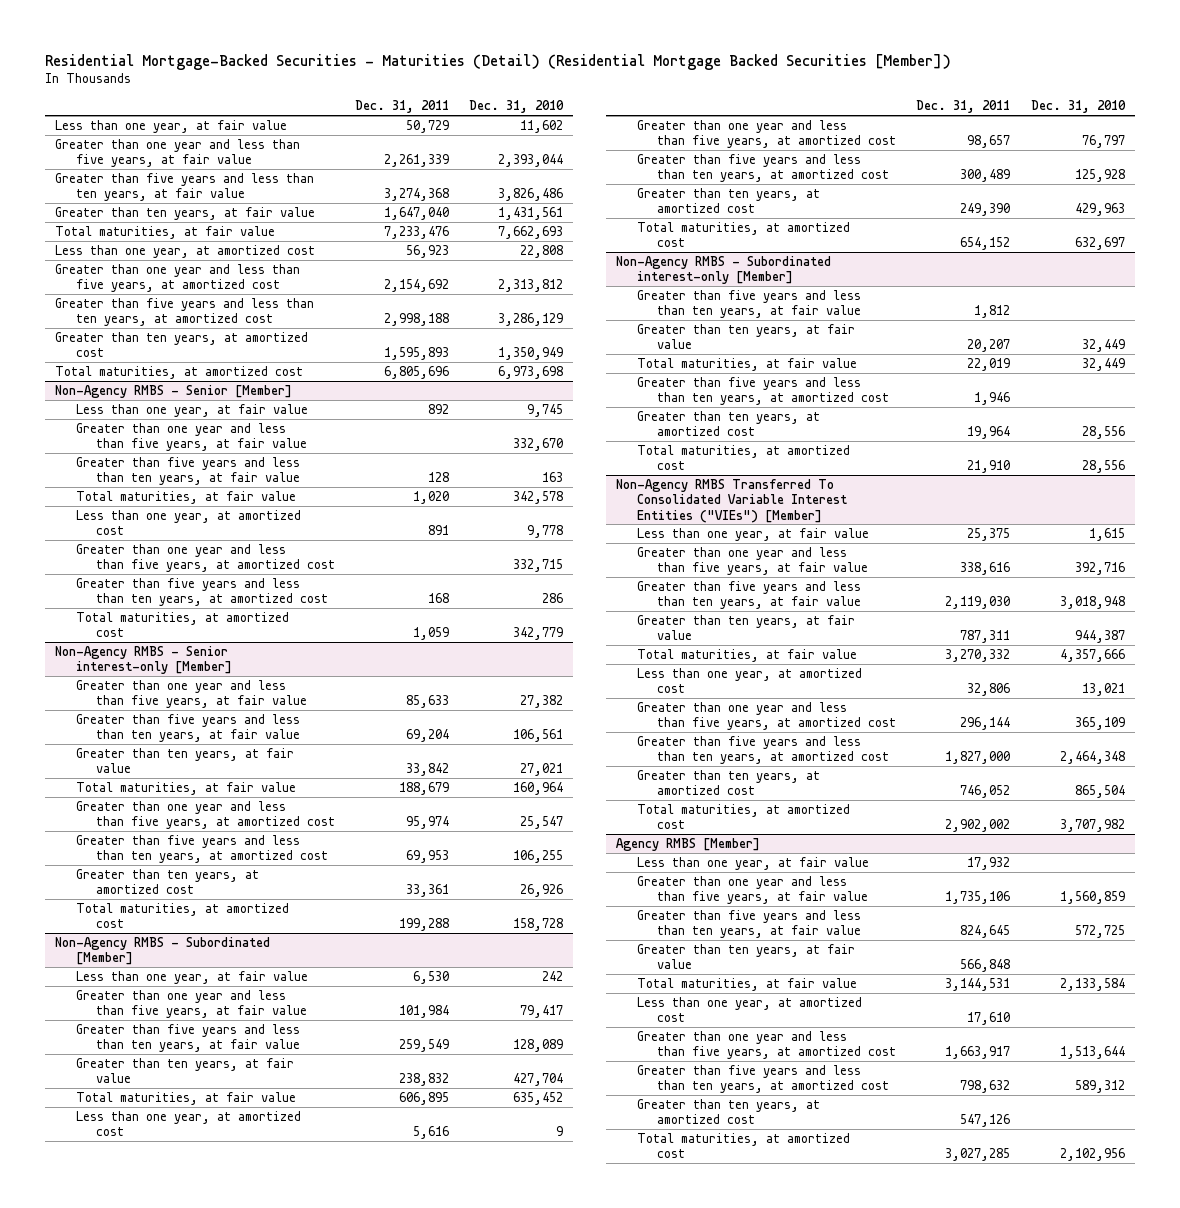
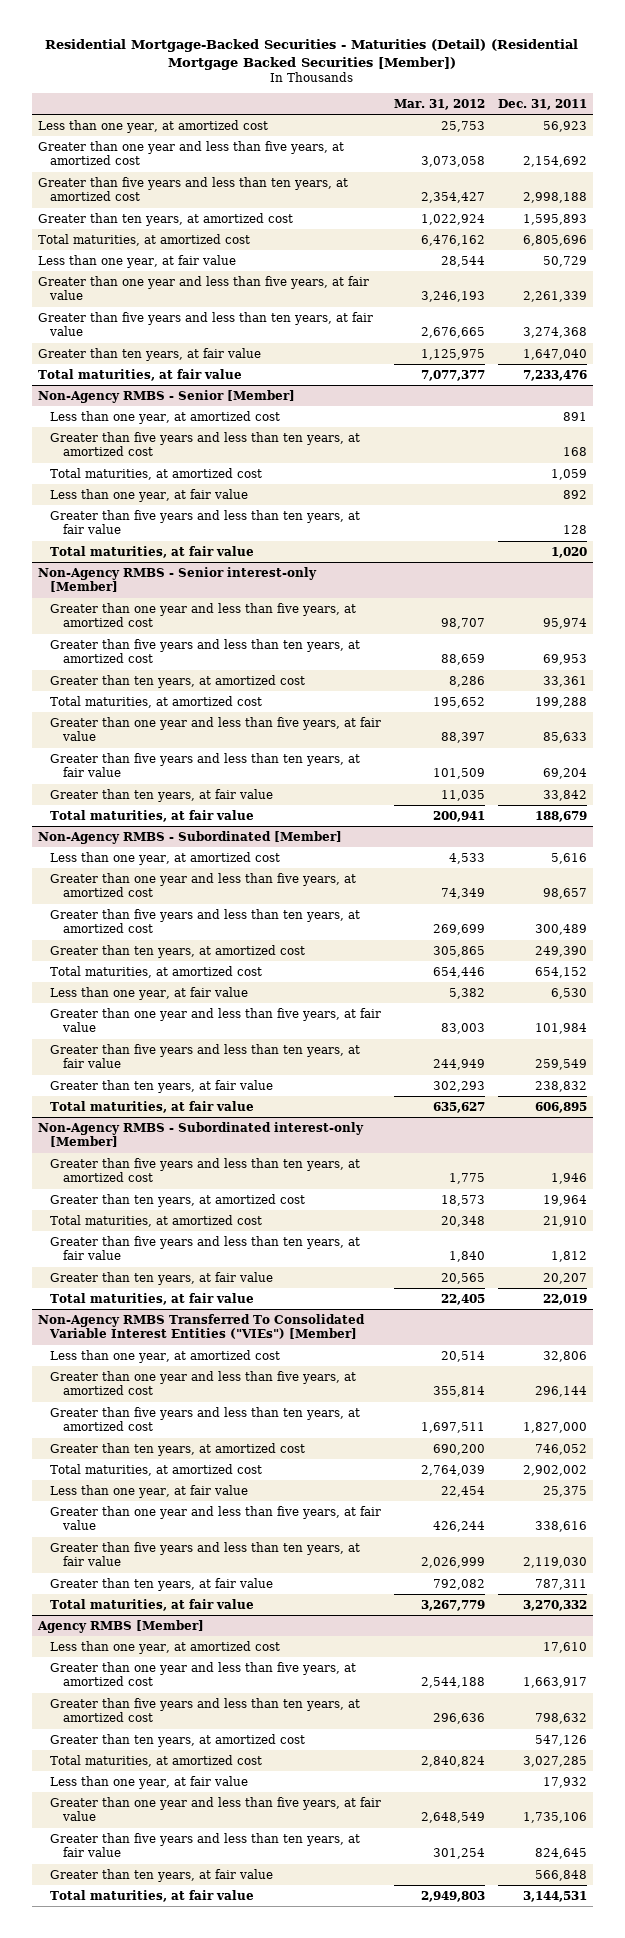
[469,100,565,114] Dec. 31, 2010 -> none
none -> [393,98,485,110] Mar. 31, 2012
[55,119,288,133] Less than one year, at fair value -> [37,254,236,268] Less than one year, at fair value
[55,138,301,168] Greater than one year and less than five years, at fair value -> [37,275,369,301] Greater than one year and less than five years, at fair value
[55,172,315,202] Greater than five years and less than ten years, at fair value -> [37,311,373,337] Greater than five years and less than ten years, at fair value
[55,206,316,220] Greater than ten years, at fair value -> [37,347,261,361] Greater than ten years, at fair value
[55,225,276,239] Total maturities, at fair value -> [37,368,242,381] Total maturities, at fair value
[75,422,308,452] Greater than one year and less than five years, at fair value -> none
[75,543,336,573] Greater than one year and less than five years, at amortized cost -> none
[75,403,308,417] Less than one year, at fair value -> [50,488,249,502] Less than one year, at fair value
[75,456,301,486] Greater than five years and less than ten years, at fair value -> [50,509,361,535] Greater than five years and less than ten years, at fair value
[75,490,296,504] Total maturities, at fair value -> [50,545,255,558] Total maturities, at fair value
[75,679,308,709] Greater than one year and less than five years, at fair value -> [50,716,382,742] Greater than one year and less than five years, at fair value
[75,713,301,743] Greater than five years and less than ten years, at fair value -> [50,752,361,778] Greater than five years and less than ten years, at fair value
[75,747,294,774] Greater than ten years, at fair value -> [50,788,274,802] Greater than ten years, at fair value
[75,781,296,795] Total maturities, at fair value -> [50,809,255,822] Total maturities, at fair value
[75,970,308,984] Less than one year, at fair value -> [50,986,249,1000] Less than one year, at fair value
[75,989,308,1019] Greater than one year and less than five years, at fair value -> [50,1007,382,1033] Greater than one year and less than five years, at fair value
[75,1023,301,1053] Greater than five years and less than ten years, at fair value -> [50,1043,361,1069] Greater than five years and less than ten years, at fair value
[75,1057,294,1084] Greater than ten years, at fair value -> [50,1079,274,1093] Greater than ten years, at fair value
[75,1091,296,1105] Total maturities, at fair value -> [50,1100,255,1113] Total maturities, at fair value
[636,289,862,319] Greater than five years and less than ten years, at fair value -> [50,1235,361,1261] Greater than five years and less than ten years, at fair value
[636,323,855,350] Greater than ten years, at fair value -> [50,1271,274,1285] Greater than ten years, at fair value
[636,357,857,371] Total maturities, at fair value -> [50,1292,255,1305] Total maturities, at fair value
[636,527,869,541] Less than one year, at fair value -> [50,1484,249,1498] Less than one year, at fair value
[636,546,869,576] Greater than one year and less than five years, at fair value -> [50,1505,382,1531] Greater than one year and less than five years, at fair value
[636,580,862,610] Greater than five years and less than ten years, at fair value -> [50,1541,361,1567] Greater than five years and less than ten years, at fair value
[636,614,855,641] Greater than ten years, at fair value -> [50,1577,274,1591] Greater than ten years, at fair value
[636,648,857,662] Total maturities, at fair value -> [50,1598,255,1611] Total maturities, at fair value
[636,856,869,870] Less than one year, at fair value -> [50,1775,249,1789] Less than one year, at fair value
[636,875,869,905] Greater than one year and less than five years, at fair value -> [50,1796,382,1822] Greater than one year and less than five years, at fair value
[636,909,862,939] Greater than five years and less than ten years, at fair value -> [50,1832,361,1858] Greater than five years and less than ten years, at fair value
[636,943,855,970] Greater than ten years, at fair value -> [50,1868,274,1882] Greater than ten years, at fair value
[636,977,857,991] Total maturities, at fair value -> [50,1889,255,1902] Total maturities, at fair value

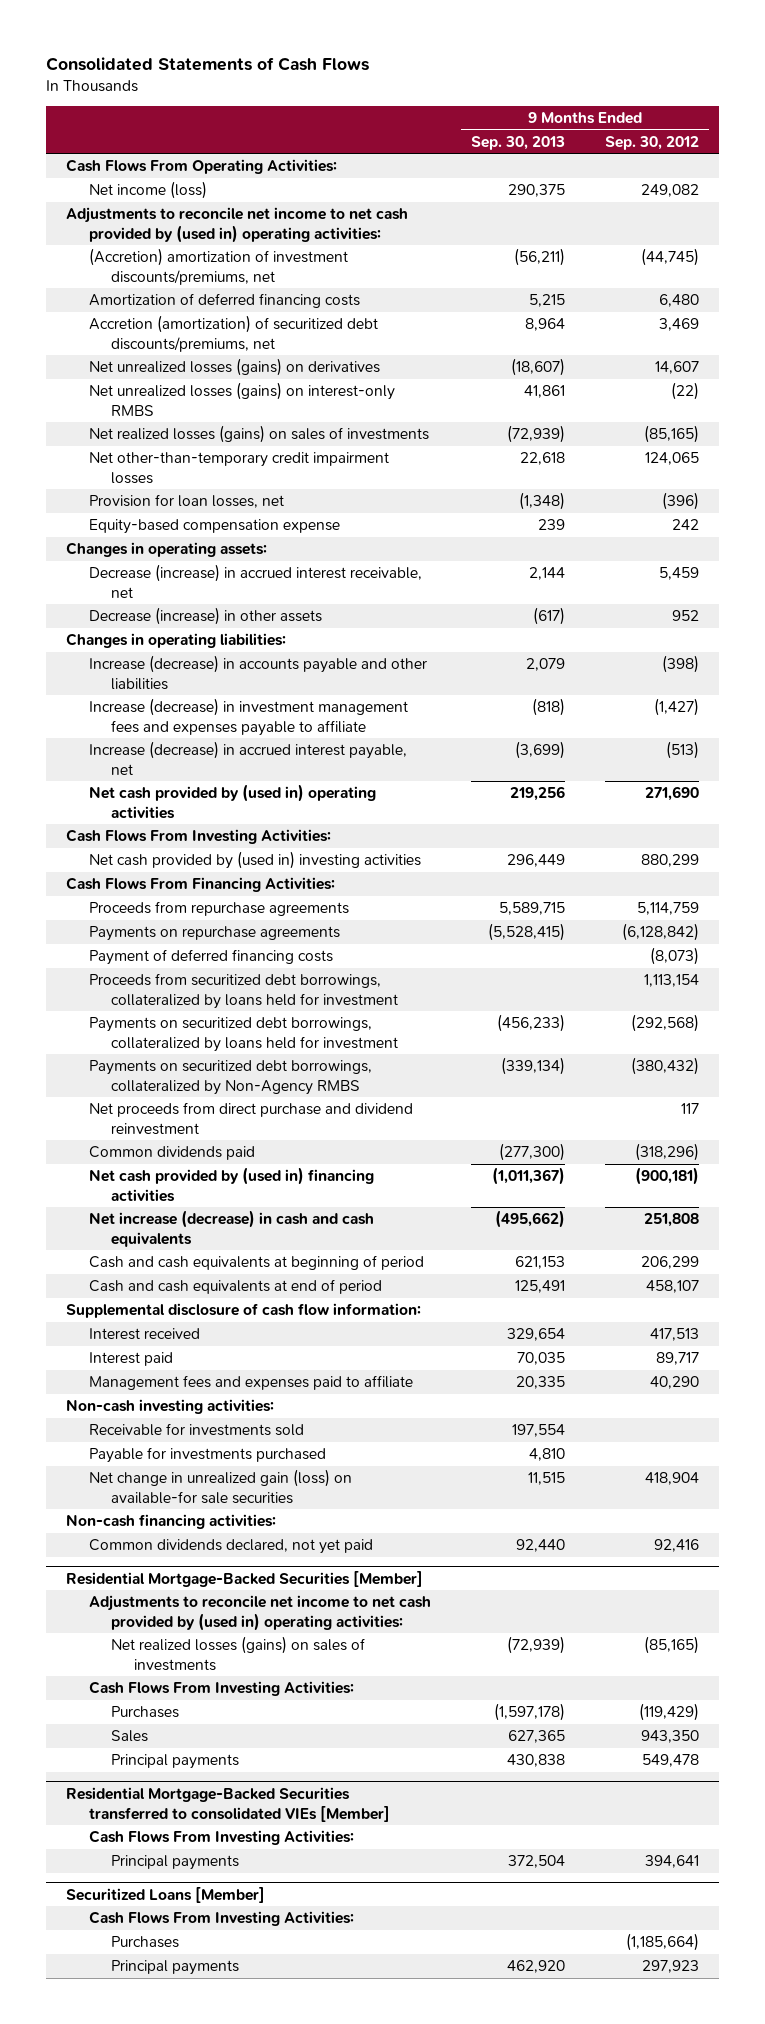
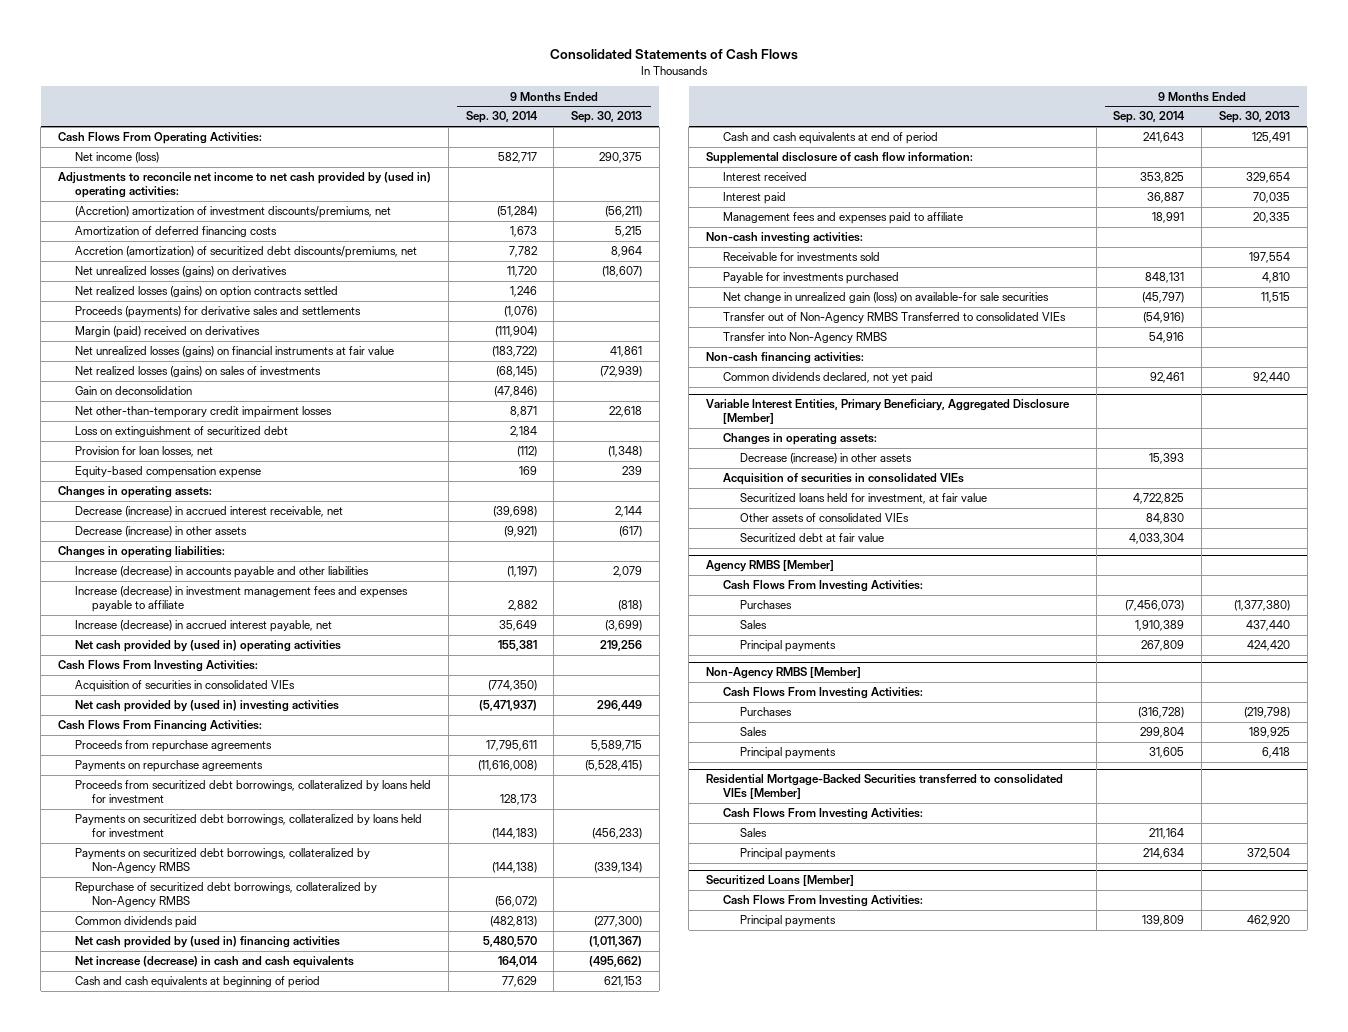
[605,135,700,150] Sep. 30, 2012 -> none
none -> [465,111,538,124] Sep. 30, 2014
none -> [74,286,338,299] Net realized losses (gains) on option contracts settled
none -> [74,306,361,319] Proceeds (payments) for derivative sales and settlements
none -> [74,326,260,339] Margin (paid) received on derivatives
[88,382,395,416] Net unrealized losses (gains) on interest-only RMBS -> [74,346,394,358] Net unrealized losses (gains) on financial instruments at fair value
none -> [74,386,192,396] Gain on deconsolidation
none -> [74,426,288,438] Loss on extinguishment of securitized debt
none -> [74,680,295,693] Acquisition of securities in consolidated VIEs
[88,949,333,966] Payment of deferred financing costs -> none
[88,1102,413,1135] Net proceeds from direct purchase and dividend reinvestment -> none
none -> [74,882,377,908] Repurchase of securitized debt borrowings, collateralized by Non-Agency RMBS
none -> [722,312,1066,324] Transfer out of Non-Agency RMBS Transferred to consolidated VIEs
none -> [722,332,887,344] Transfer into Non-Agency RMBS
[66,1570,424,1587] Residential Mortgage-Backed Securities [Member] -> none
[88,1595,431,1631] Adjustments to reconcile net income to net cash provided by (used in) operating activities: -> none
[111,1636,366,1671] Net realized losses (gains) on sales of investments -> none
none -> [705,399,1070,425] Variable Interest Entities, Primary Beneficiary, Aggregated Disclosure [Member]
none -> [722,433,877,446] Changes in operating assets:
none -> [739,453,912,465] Decrease (increase) in other assets
none -> [722,473,964,486] Acquisition of securities in consolidated VIEs
none -> [739,493,987,505] Securitized loans held for investment, at fair value
none -> [739,513,909,523] Other assets of consolidated VIEs
none -> [739,533,884,543] Securitized debt at fair value
none -> [705,560,834,573] Agency RMBS [Member]
[493,1703,565,1722] (1,597,178) -> [1233,600,1290,612] (1,377,380)
[507,1730,565,1744] 627,365 -> [1245,620,1290,632] 437,440
[506,1754,565,1768] 430,838 -> [1246,640,1290,652] 424,420
none -> [705,667,861,680] Non-Agency RMBS [Member]
none -> [722,687,923,700] Cash Flows From Investing Activities:
none -> [739,707,792,717] Purchases
none -> [739,727,767,737] Sales
none -> [739,747,836,760] Principal payments
none -> [739,828,767,838] Sales
[111,1936,180,1949] Purchases -> none

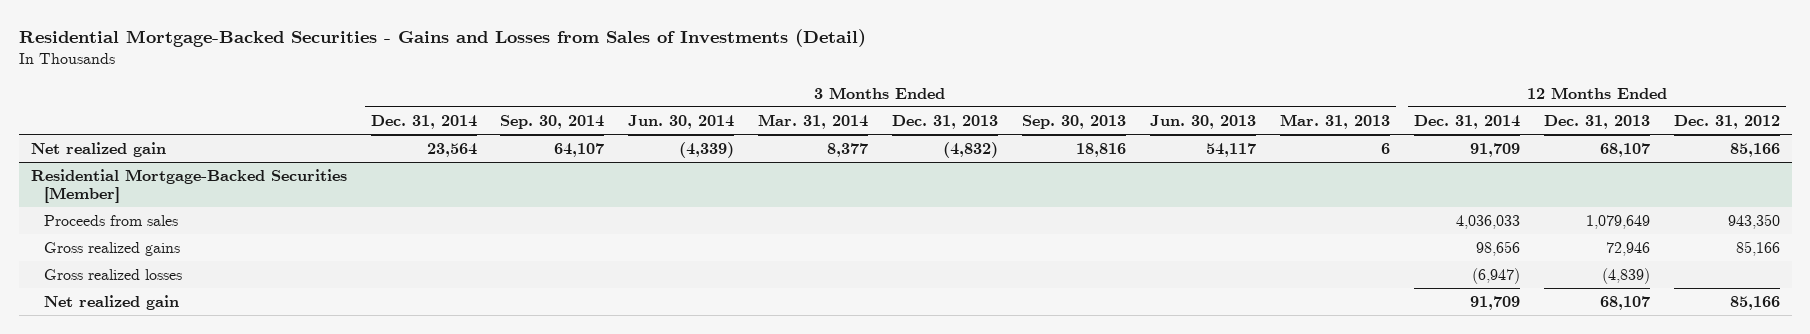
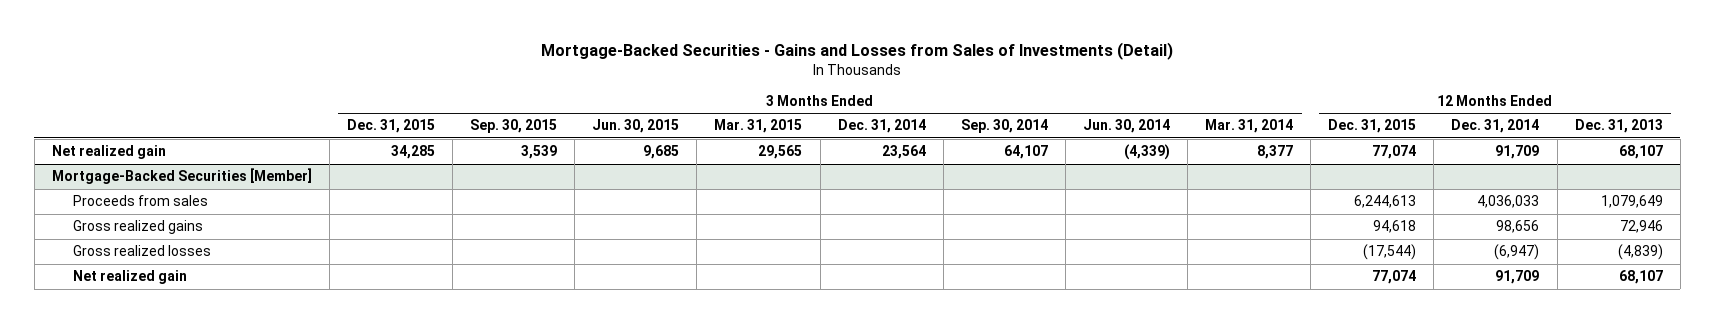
[18,28,866,47] Residential Mortgage-Backed Securities - Gains and Losses from Sales of Investments (Detail) -> [541,41,1174,60] Mortgage-Backed Securities - Gains and Losses from Sales of Investments (Detail)
[892,114,999,129] Dec. 31, 2013 -> none
[1022,114,1127,129] Sep. 30, 2013 -> none
[1150,114,1257,129] Jun. 30, 2013 -> none
[1280,113,1391,129] Mar. 31, 2013 -> none
[1673,114,1780,129] Dec. 31, 2012 -> none
none -> [346,119,435,134] Dec. 31, 2015
none -> [470,119,558,134] Sep. 30, 2015
none -> [592,119,680,134] Jun. 30, 2015
none -> [714,119,803,134] Mar. 31, 2015
none -> [1328,119,1417,134] Dec. 31, 2015
[30,169,347,204] Residential Mortgage-Backed Securities [Member] -> [51,168,312,185] Mortgage-Backed Securities [Member]

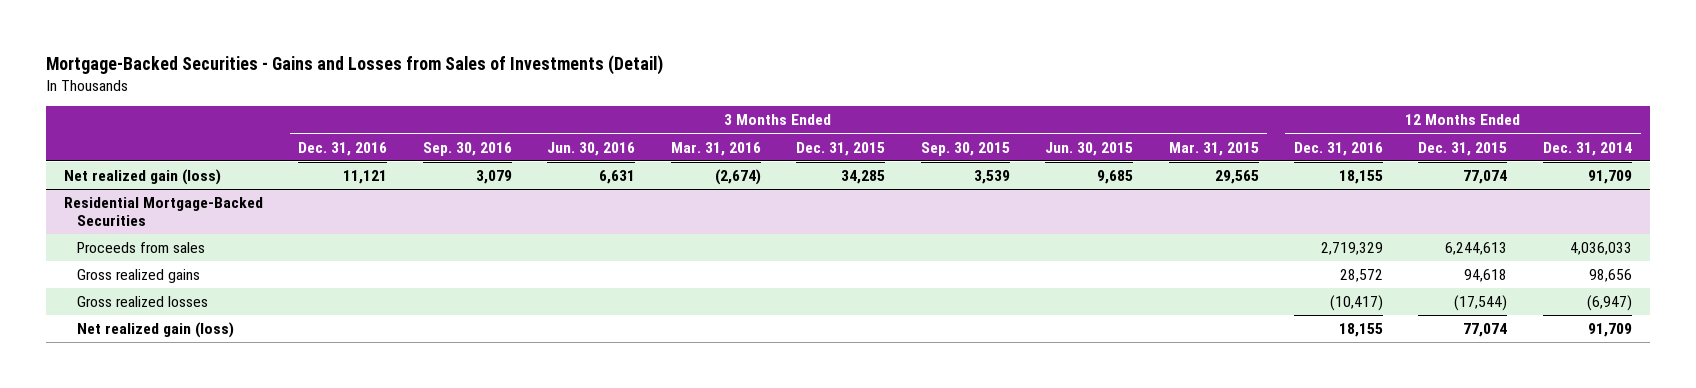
[837,119,926,134] Dec. 31, 2014 -> none
[960,119,1048,134] Sep. 30, 2014 -> none
[1082,119,1170,134] Jun. 30, 2014 -> none
[1205,119,1294,134] Mar. 31, 2014 -> none
[1574,119,1663,134] Dec. 31, 2013 -> none
none -> [298,141,388,156] Dec. 31, 2016
none -> [422,141,512,156] Sep. 30, 2016
none -> [547,141,636,156] Jun. 30, 2016
none -> [670,141,761,156] Mar. 31, 2016
none -> [1293,141,1383,156] Dec. 31, 2016
[51,145,166,160] Net realized gain -> [64,169,222,186] Net realized gain (loss)
[51,168,312,185] Mortgage-Backed Securities [Member] -> [64,197,264,227] Residential Mortgage-Backed Securities
[73,270,188,285] Net realized gain -> [77,322,235,339] Net realized gain (loss)

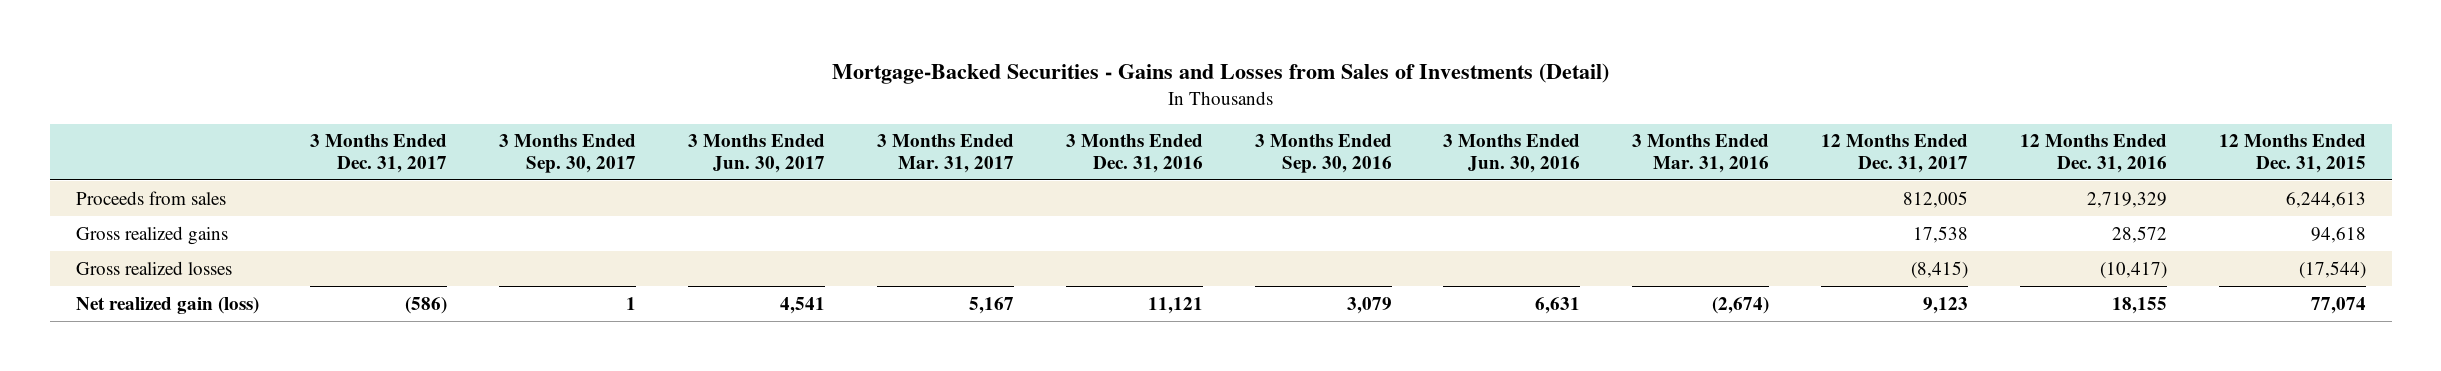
[796,141,886,156] Dec. 31, 2015 -> none
[920,141,1010,156] Sep. 30, 2015 -> none
[1045,141,1134,156] Jun. 30, 2015 -> none
[1168,141,1259,156] Mar. 31, 2015 -> none
[1542,141,1632,156] Dec. 31, 2014 -> none
none -> [310,134,448,173] 3 Months Ended Dec. 31, 2017
none -> [499,134,637,173] 3 Months Ended Sep. 30, 2017
none -> [688,134,826,173] 3 Months Ended Jun. 30, 2017
none -> [876,134,1014,173] 3 Months Ended Mar. 31, 2017
none -> [1820,134,1968,173] 12 Months Ended Dec. 31, 2017
[64,197,264,227] Residential Mortgage-Backed Securities -> none
[77,322,235,339] Net realized gain (loss) -> none
[64,169,222,186] Net realized gain (loss) -> [75,296,259,314] Net realized gain (loss)

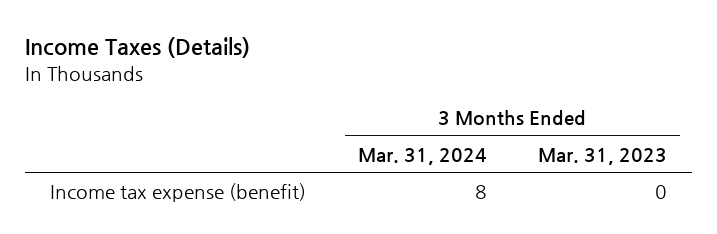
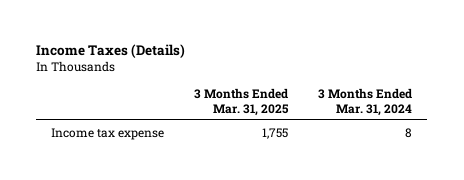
[537,147,667,165] Mar. 31, 2023 -> none
none -> [194,88,290,116] 3 Months Ended Mar. 31, 2025
[50,182,307,202] Income tax expense (benefit) -> [51,127,165,140] Income tax expense

